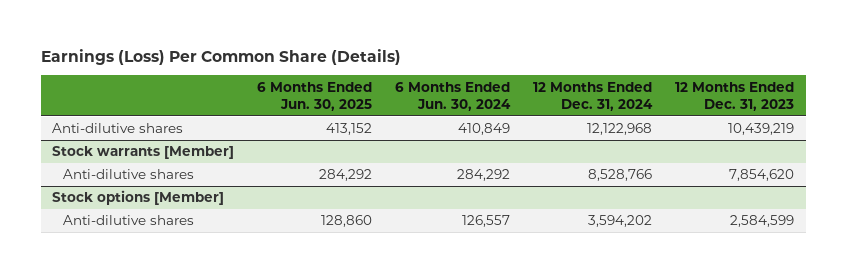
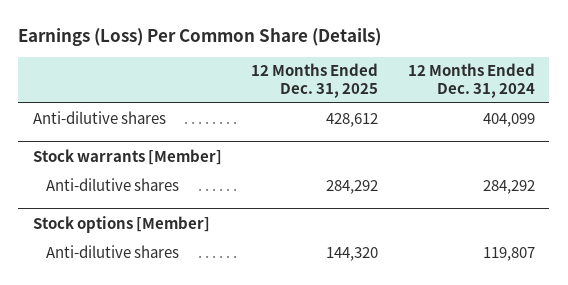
[257,81,373,111] 6 Months Ended Jun. 30, 2025 -> none
[395,81,512,111] 6 Months Ended Jun. 30, 2024 -> none
[675,81,795,111] 12 Months Ended Dec. 31, 2023 -> none
none -> [251,63,379,98] 12 Months Ended Dec. 31, 2025
[587,123,653,136] 12,122,968 -> [482,112,535,127] 404,099
[588,169,653,182] 8,528,766 -> [482,179,535,194] 284,292
[588,215,653,228] 3,594,202 -> [482,246,535,261] 119,807

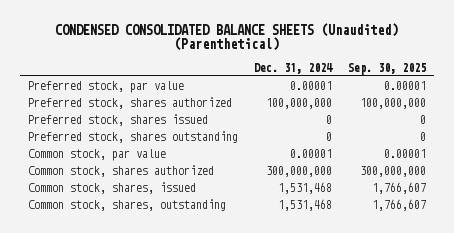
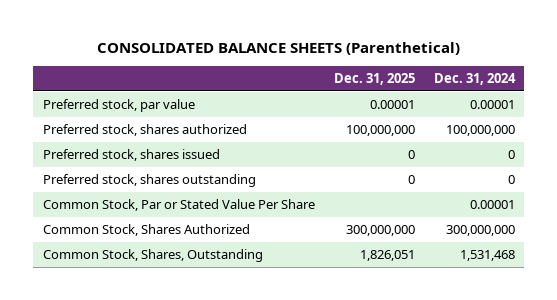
[54,22,398,52] CONDENSED CONSOLIDATED BALANCE SHEETS (Unaudited) (Parenthetical) -> [96,42,460,56] CONSOLIDATED BALANCE SHEETS (Parenthetical)
[347,62,426,75] Sep. 30, 2025 -> none
none -> [333,73,415,86] Dec. 31, 2025
[27,181,196,194] Common stock, shares, issued -> none
[27,148,166,161] Common stock, par value -> [42,198,315,211] Common Stock, Par or Stated Value Per Share
[27,164,214,177] Common stock, shares authorized -> [42,223,250,236] Common Stock, Shares Authorized
[27,198,226,211] Common stock, shares, outstanding -> [42,248,263,262] Common Stock, Shares, Outstanding

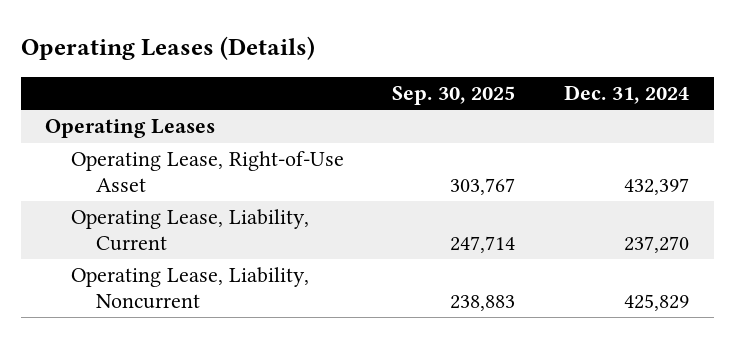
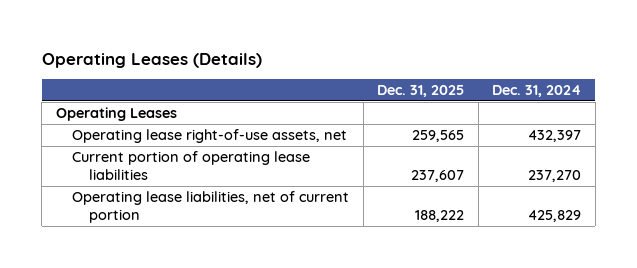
[392,85,516,105] Sep. 30, 2025 -> none
none -> [377,85,465,98] Dec. 31, 2025
[70,151,344,193] Operating Lease, Right-of-Use Asset -> [72,129,348,144] Operating lease right-of-use assets, net
[70,209,309,252] Operating Lease, Liability, Current -> [72,151,311,180] Current portion of operating lease liabilities
[70,267,309,310] Operating Lease, Liability, Noncurrent -> [72,191,350,223] Operating lease liabilities, net of current portion

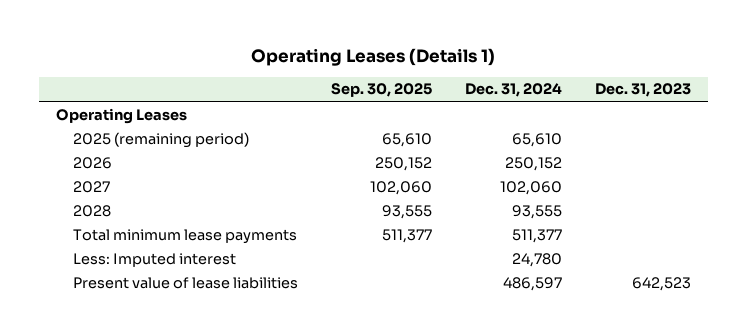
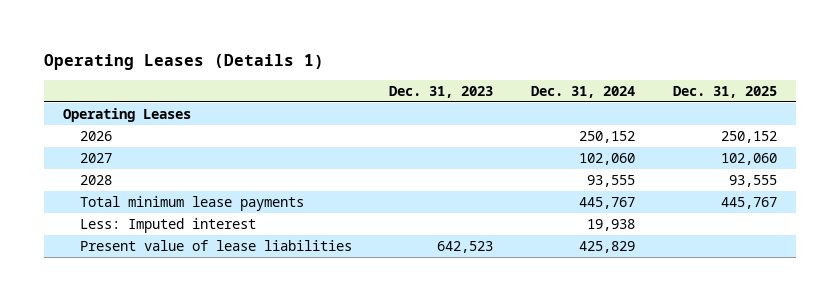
[330,83,432,98] Sep. 30, 2025 -> none
none -> [672,85,777,98] Dec. 31, 2025
[72,131,249,148] 2025 (remaining period) -> none
[511,228,562,243] 511,377 -> [579,197,636,210] 445,767
[511,252,562,267] 24,780 -> [587,219,636,232] 19,938
[502,276,562,291] 486,597 -> [579,241,636,254] 425,829

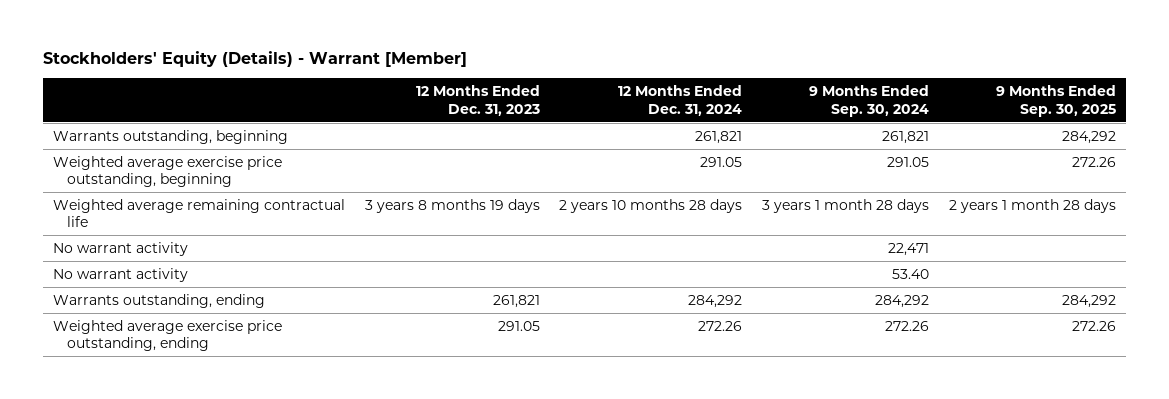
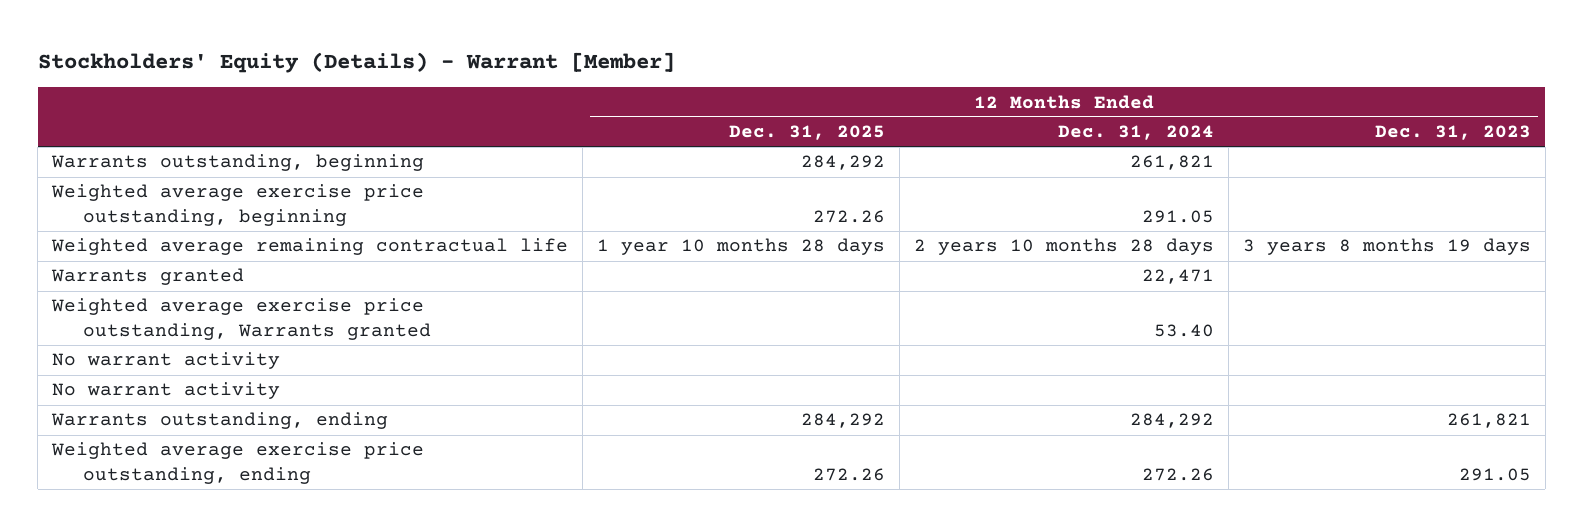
[809,84,930,117] 9 Months Ended Sep. 30, 2024 -> none
[996,84,1117,117] 9 Months Ended Sep. 30, 2025 -> none
none -> [728,125,885,141] Dec. 31, 2025
none -> [51,268,245,286] Warrants granted
none -> [51,298,431,341] Weighted average exercise price outstanding, Warrants granted

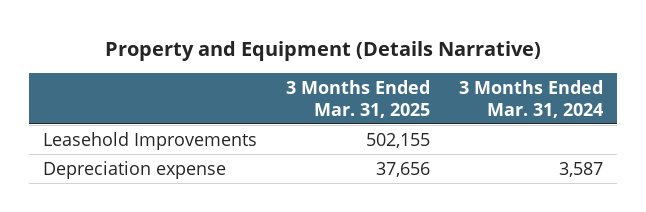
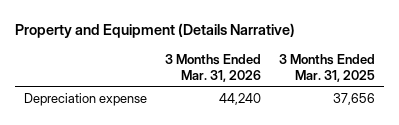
[458,79,603,118] 3 Months Ended Mar. 31, 2024 -> none
none -> [164,53,261,82] 3 Months Ended Mar. 31, 2026
[43,131,258,150] Leasehold Improvements -> none

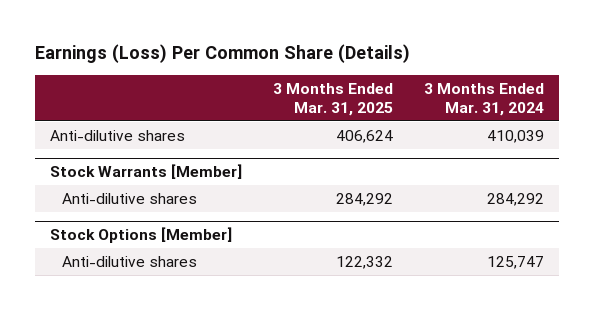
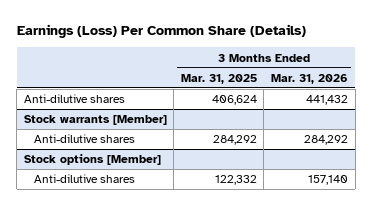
[423,82,544,116] 3 Months Ended Mar. 31, 2024 -> none
none -> [270,73,348,84] Mar. 31, 2026
[50,164,243,180] Stock Warrants [Member] -> [23,115,167,126] Stock warrants [Member]
[50,227,233,244] Stock Options [Member] -> [23,154,161,166] Stock options [Member]

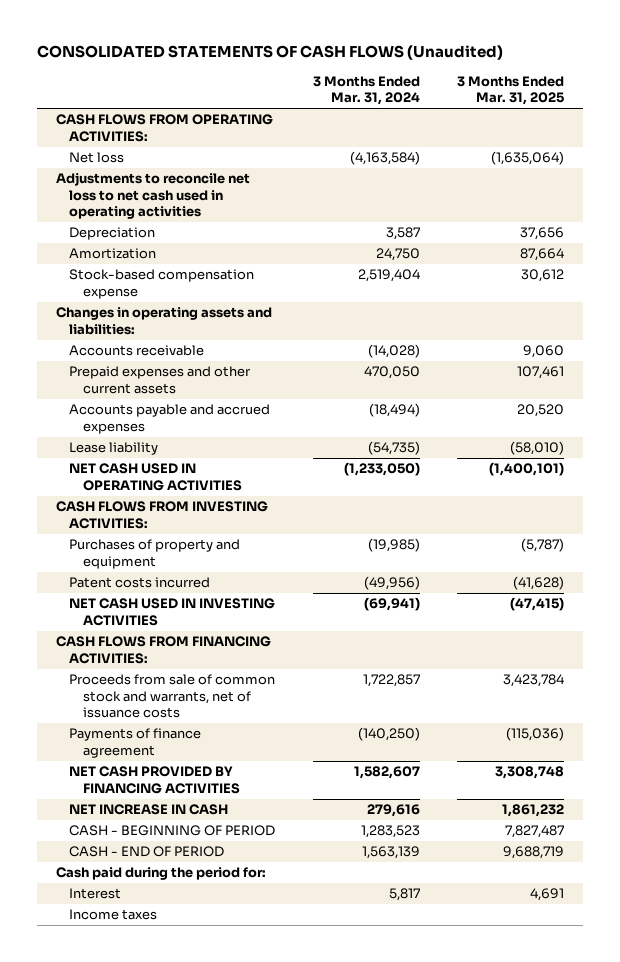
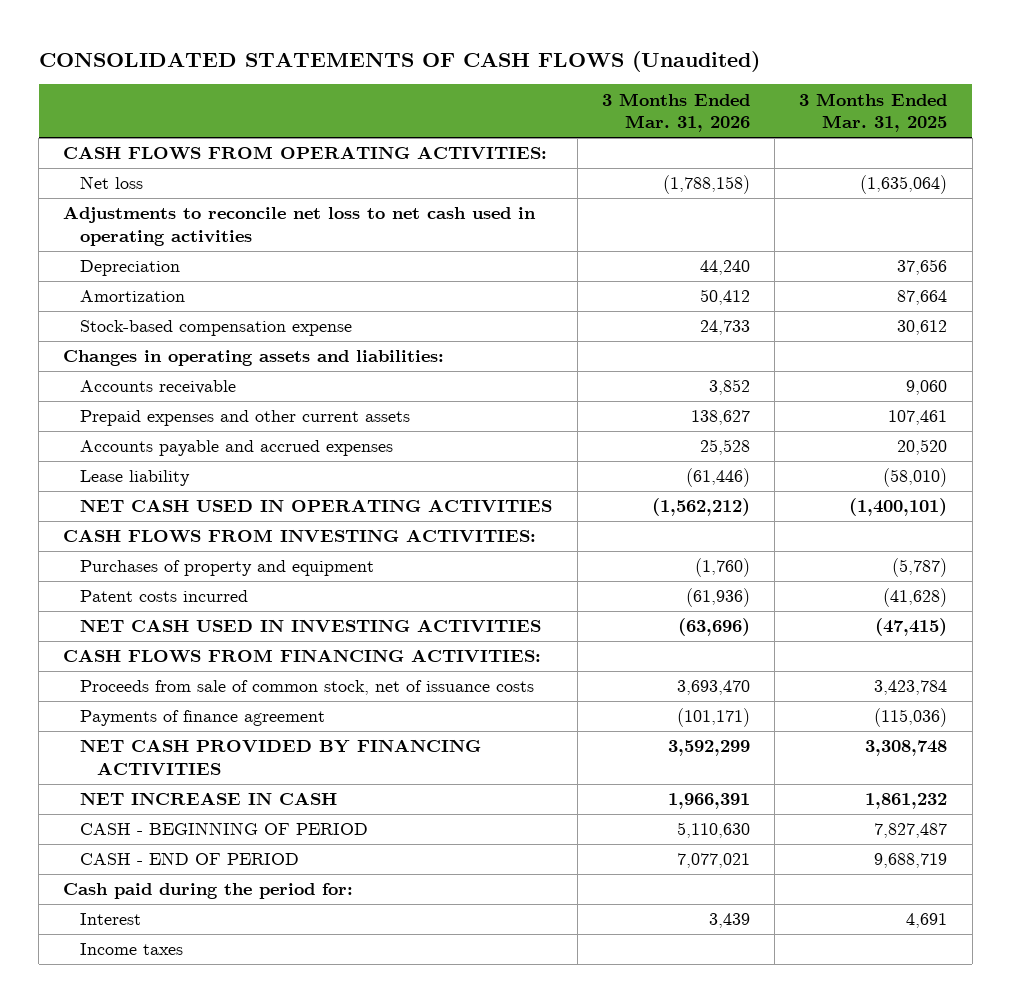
[312,75,420,106] 3 Months Ended Mar. 31, 2024 -> none
none -> [601,92,750,133] 3 Months Ended Mar. 31, 2026
[69,674,276,718] Proceeds from sale of common stock and warrants, net of issuance costs -> [80,680,535,696] Proceeds from sale of common stock, net of issuance costs

